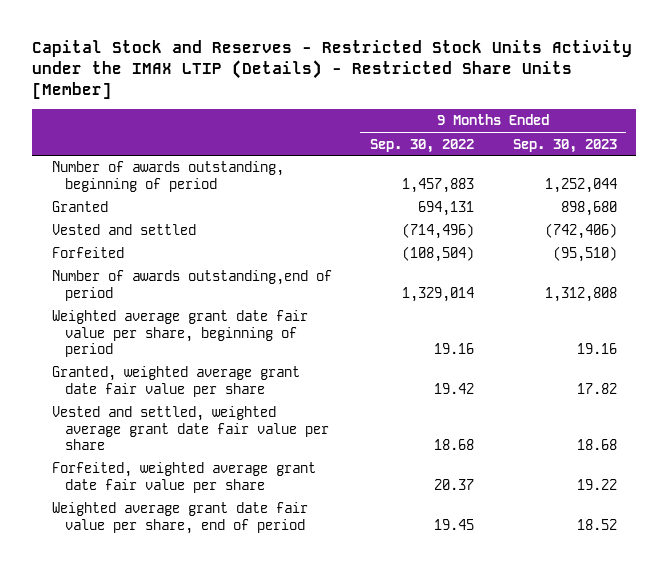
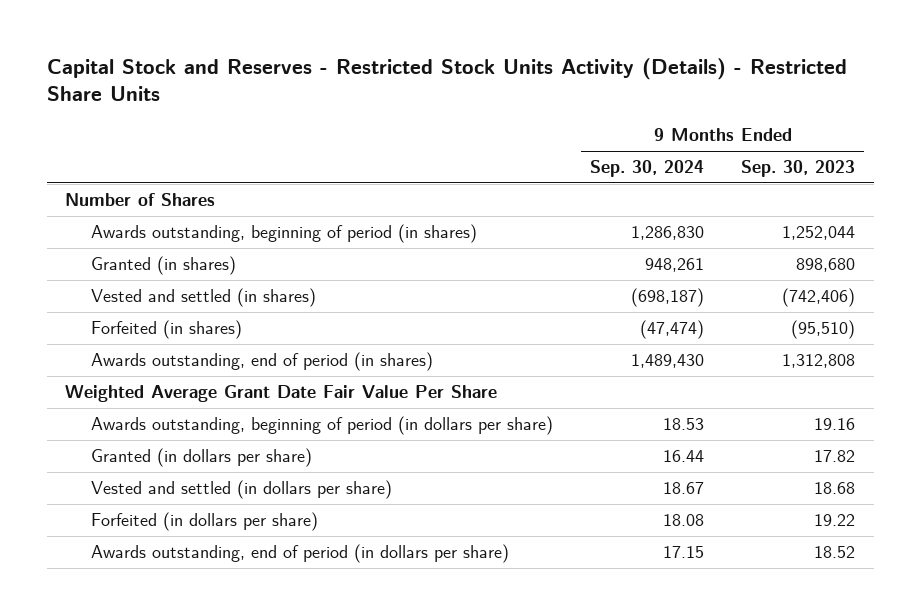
[32,40,633,100] Capital Stock and Reserves - Restricted Stock Units Activity under the IMAX LTIP (Details) - Restricted Share Units [Member] -> [46,58,847,102] Capital Stock and Reserves - Restricted Stock Units Activity (Details) - Restricted Share Units
[370,138,475,153] Sep. 30, 2022 -> none
none -> [590,160,705,178] Sep. 30, 2024
none -> [65,193,216,207] Number of Shares
[51,161,284,192] Number of awards outstanding, beginning of period -> [90,224,477,244] Awards outstanding, beginning of period (in shares)
[51,201,108,213] Granted -> [90,256,236,276] Granted (in shares)
[51,224,196,236] Vested and settled -> [90,288,316,308] Vested and settled (in shares)
[51,247,124,259] Forfeited -> [90,320,242,340] Forfeited (in shares)
[51,270,332,301] Number of awards outstanding,end of period -> [90,352,433,372] Awards outstanding, end of period (in shares)
none -> [65,385,498,403] Weighted Average Grant Date Fair Value Per Share
[51,310,308,358] Weighted average grant date fair value per share, beginning of period -> [90,416,553,436] Awards outstanding, beginning of period (in dollars per share)
[51,366,300,397] Granted, weighted average grant date fair value per share -> [90,448,312,468] Granted (in dollars per share)
[51,406,330,451] Vested and settled, weighted average grant date fair value per share -> [90,480,392,500] Vested and settled (in dollars per share)
[51,462,316,493] Forfeited, weighted average grant date fair value per share -> [90,512,318,532] Forfeited (in dollars per share)
[51,502,308,534] Weighted average grant date fair value per share, end of period -> [90,544,509,564] Awards outstanding, end of period (in dollars per share)

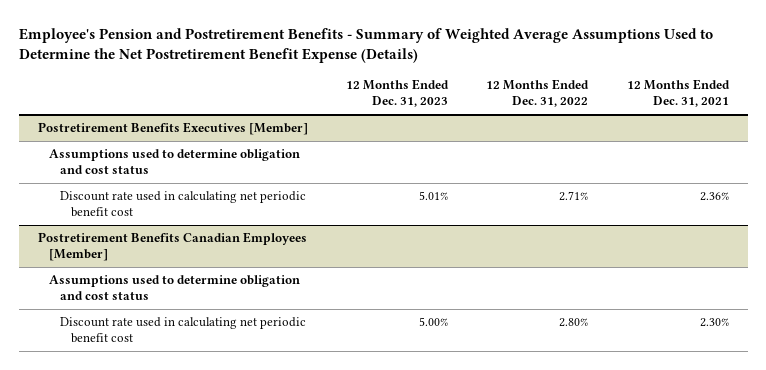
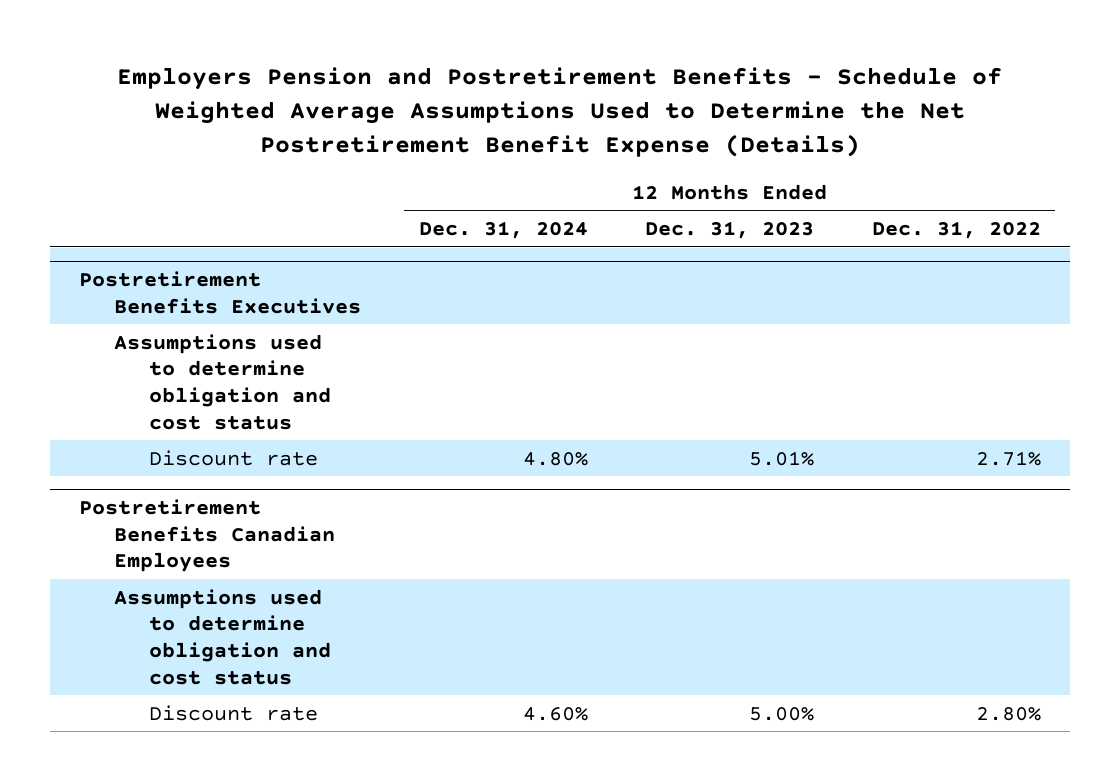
[18,27,713,64] Employee's Pension and Postretirement Benefits - Summary of Weighted Average Assumptions Used to Determine the Net Postretirement Benefit Expense (Details) -> [116,67,1002,158] Employers Pension and Postretirement Benefits - Schedule of Weighted Average Assumptions Used to Determine the Net Postretirement Benefit Expense (Details)
[626,79,730,108] 12 Months Ended Dec. 31, 2021 -> none
none -> [418,221,588,240] Dec. 31, 2024
[37,122,308,136] Postretirement Benefits Executives [Member] -> [78,270,361,314] Postretirement Benefits Executives
[60,191,307,218] Discount rate used in calculating net periodic benefit cost -> [149,449,319,466] Discount rate
[37,232,307,262] Postretirement Benefits Canadian Employees [Member] -> [78,498,335,573] Postretirement Benefits Canadian Employees
[60,317,307,344] Discount rate used in calculating net periodic benefit cost -> [149,704,319,721] Discount rate

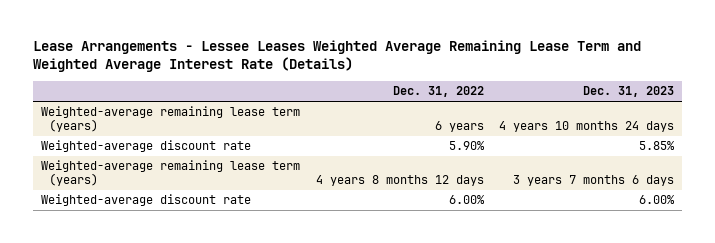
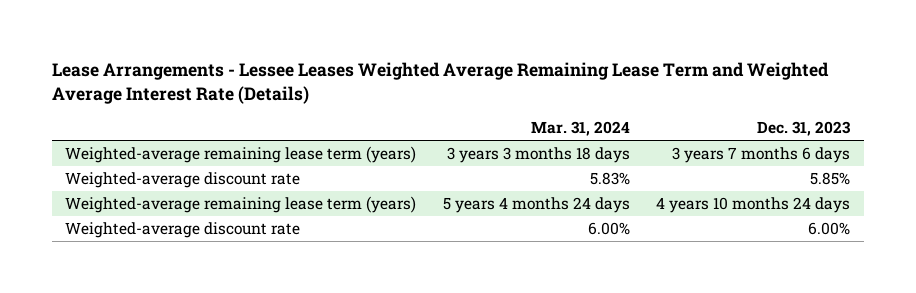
[392,86,484,98] Dec. 31, 2022 -> none
none -> [530,120,630,136] Mar. 31, 2024
[40,140,251,153] Weighted-average discount rate -> [65,172,301,189] Weighted-average discount rate
[40,106,300,132] Weighted-average remaining lease term (years) -> [65,196,417,214] Weighted-average remaining lease term (years)

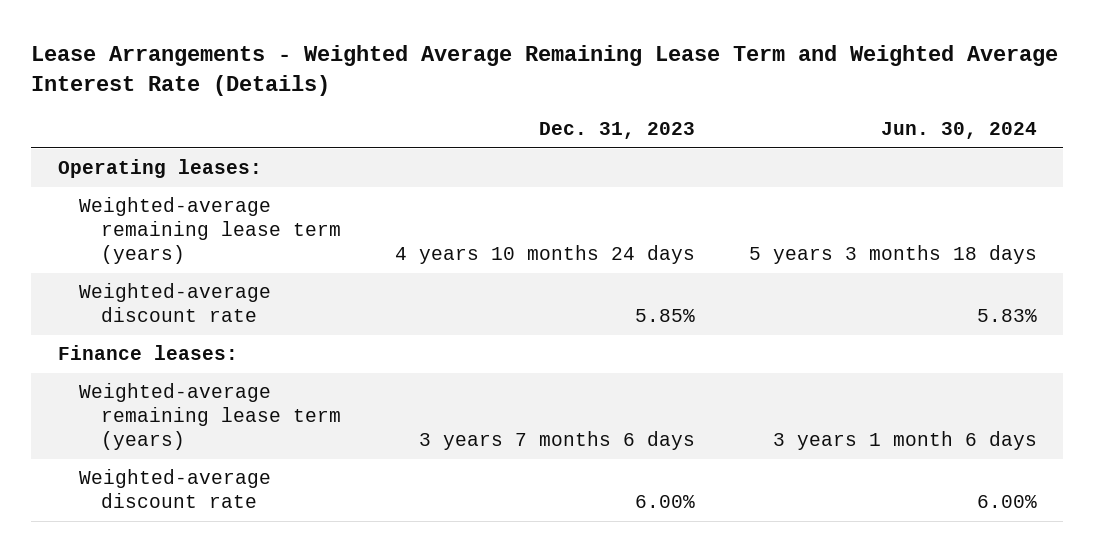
[52,61,830,104] Lease Arrangements - Lessee Leases Weighted Average Remaining Lease Term and Weighted Average Interest Rate (Details) -> [30,44,1058,96] Lease Arrangements - Weighted Average Remaining Lease Term and Weighted Average Interest Rate (Details)
[530,120,630,136] Mar. 31, 2024 -> none
none -> [880,122,1037,140] Jun. 30, 2024
none -> [57,159,262,179] Operating leases:
[65,172,301,189] Weighted-average discount rate -> [79,283,272,323] Weighted-average discount rate
none -> [57,345,238,361] Finance leases:
[65,146,417,164] Weighted-average remaining lease term (years) -> [79,383,342,451] Weighted-average remaining lease term (years)

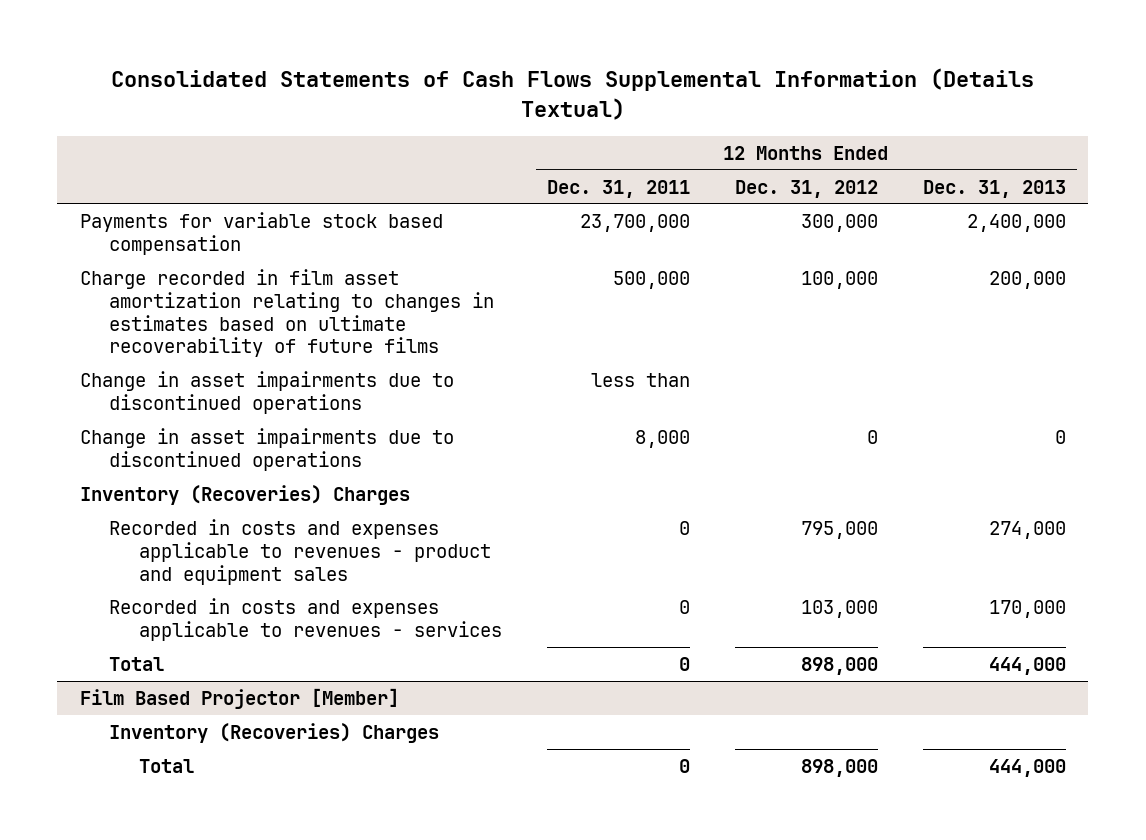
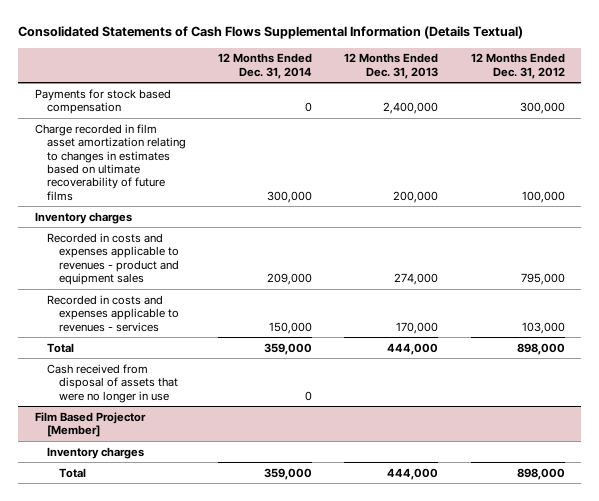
[546,179,690,198] Dec. 31, 2011 -> none
none -> [218,53,313,79] 12 Months Ended Dec. 31, 2014
[79,211,443,255] Payments for variable stock based compensation -> [34,88,171,115] Payments for stock based compensation
[79,370,454,414] Change in asset impairments due to discontinued operations -> none
[79,427,454,471] Change in asset impairments due to discontinued operations -> none
[79,484,410,505] Inventory (Recoveries) Charges -> [34,211,132,224] Inventory charges
none -> [46,363,178,403] Cash received from disposal of assets that were no longer in use
[109,722,440,743] Inventory (Recoveries) Charges -> [46,446,144,459] Inventory charges

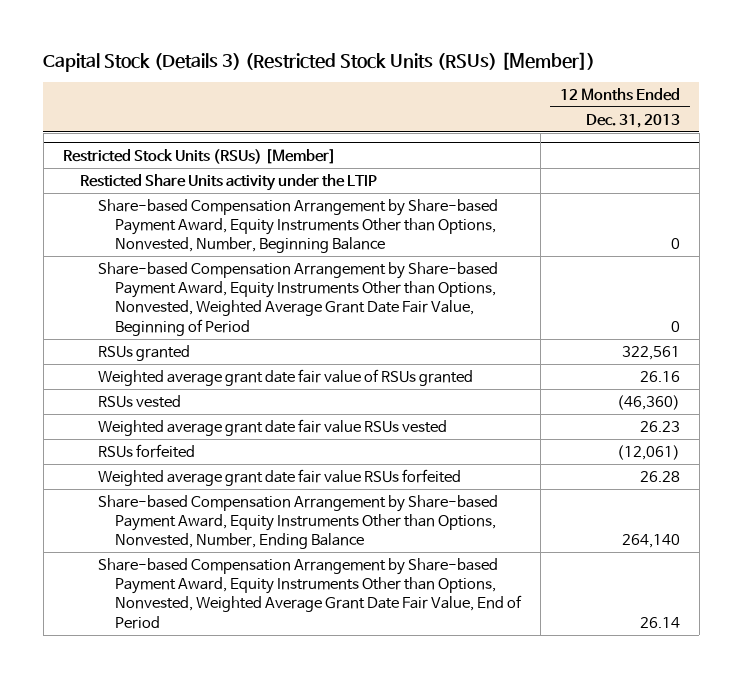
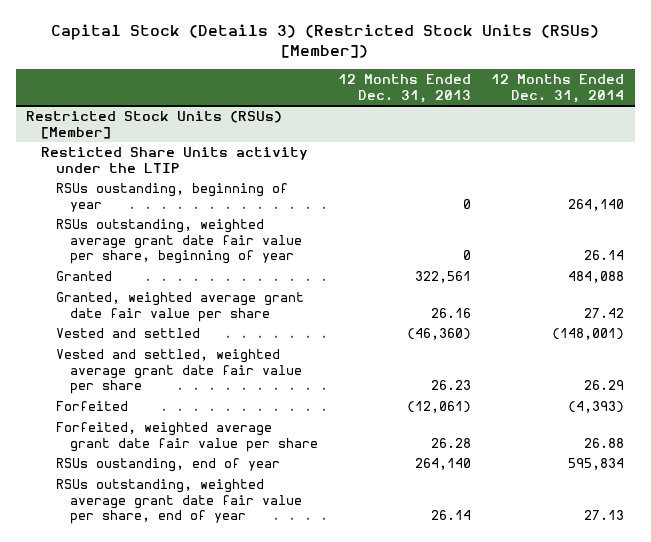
none -> [491,73,625,103] 12 Months Ended Dec. 31, 2014
[97,198,498,254] Share-based Compensation Arrangement by Share-based Payment Award, Equity Instruments Other than Options, Nonvested, Number, Beginning Balance -> [55,183,288,212] RSUs oustanding, beginning of year
[97,261,498,336] Share-based Compensation Arrangement by Share-based Payment Award, Equity Instruments Other than Options, Nonvested, Weighted Average Grant Date Fair Value, Beginning of Period -> [55,219,303,265] RSUs outstanding, weighted average grant date fair value per share, beginning of year
[97,344,190,361] RSUs granted -> [55,271,112,282] Granted
[97,368,473,386] Weighted average grant date fair value of RSUs granted -> [55,292,304,322] Granted, weighted average grant date fair value per share
[97,394,181,408] RSUs vested -> [55,328,200,339] Vested and settled
[97,418,447,436] Weighted average grant date fair value RSUs vested -> [55,349,303,395] Vested and settled, weighted average grant date fair value per share
[97,443,195,458] RSUs forfeited -> [55,401,128,412] Forfeited
[97,468,461,486] Weighted average grant date fair value RSUs forfeited -> [55,422,319,452] Forfeited, weighted average grant date fair value per share
[97,494,498,550] Share-based Compensation Arrangement by Share-based Payment Award, Equity Instruments Other than Options, Nonvested, Number, Ending Balance -> [55,458,280,473] RSUs oustanding, end of year
[97,557,523,629] Share-based Compensation Arrangement by Share-based Payment Award, Equity Instruments Other than Options, Nonvested, Weighted Average Grant Date Fair Value, End of Period -> [55,479,303,525] RSUs outstanding, weighted average grant date fair value per share, end of year

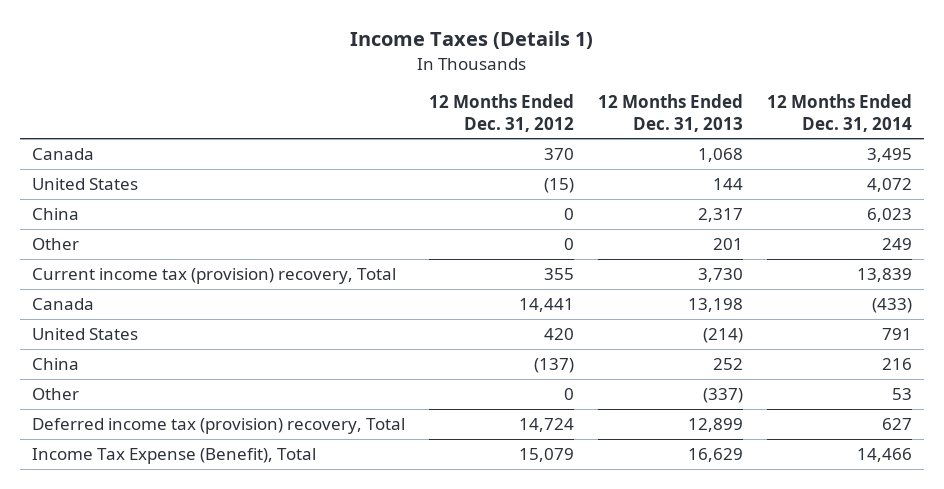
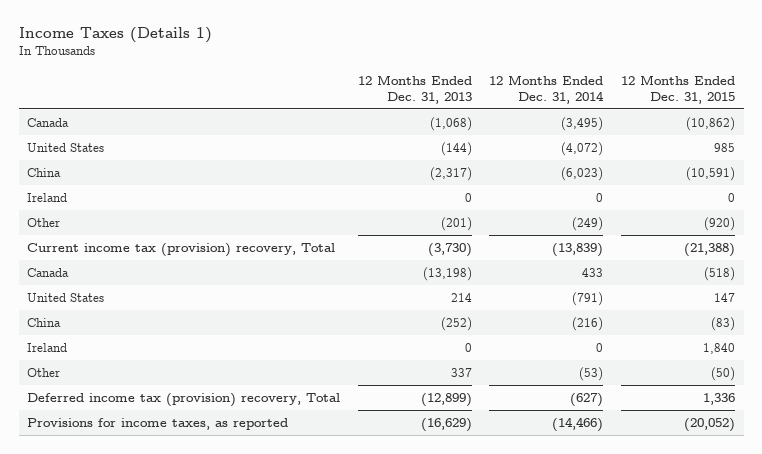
[428,93,574,132] 12 Months Ended Dec. 31, 2012 -> none
none -> [620,74,735,104] 12 Months Ended Dec. 31, 2015
[31,447,316,464] Income Tax Expense (Benefit), Total -> none
[697,147,743,162] 1,068 -> [429,116,472,131] (1,068)
[866,147,912,162] 3,495 -> [561,116,604,131] (3,495)
[712,177,743,190] 144 -> [440,141,472,156] (144)
[866,177,912,192] 4,072 -> [561,141,604,156] (4,072)
[697,207,743,222] 2,317 -> [429,166,472,181] (2,317)
[866,207,912,222] 6,023 -> [561,166,604,181] (6,023)
none -> [27,192,68,202] Ireland
[712,237,743,250] 201 -> [440,216,472,231] (201)
[881,237,912,250] 249 -> [572,216,604,231] (249)
[697,267,743,282] 3,730 -> [427,242,472,257] (3,730)
[856,267,912,282] 13,839 -> [552,242,604,257] (13,839)
[687,297,743,312] 13,198 -> [422,266,472,281] (13,198)
[871,297,912,313] (433) -> [582,267,604,277] 433
[702,327,743,343] (214) -> [450,292,472,302] 214
[881,327,912,340] 791 -> [572,291,604,306] (791)
[712,357,743,370] 252 -> [440,316,472,331] (252)
[881,357,912,370] 216 -> [572,316,604,331] (216)
none -> [27,342,68,352] Ireland
[702,387,743,403] (337) -> [450,367,472,377] 337
[891,387,912,400] 53 -> [579,366,604,381] (53)
[687,417,743,432] 12,899 -> [420,392,472,407] (12,899)
[881,417,912,430] 627 -> [570,392,604,407] (627)
none -> [27,417,289,430] Provisions for income taxes, as reported

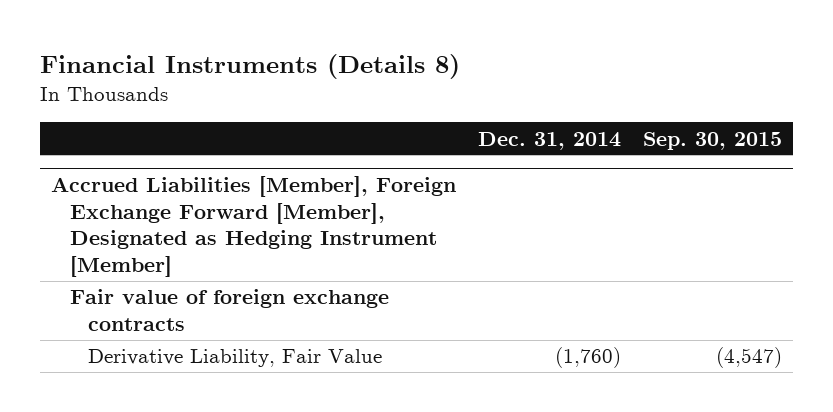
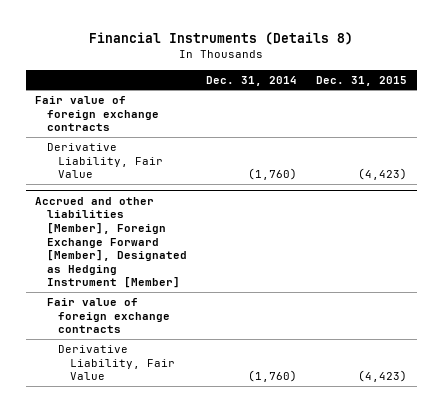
[643,131,783,150] Sep. 30, 2015 -> none
none -> [316,75,408,86] Dec. 31, 2015
[50,175,456,278] Accrued Liabilities [Member], Foreign Exchange Forward [Member], Designated as Hedging Instrument [Member] -> none
none -> [35,196,187,289] Accrued and other liabilities [Member], Foreign Exchange Forward [Member], Designated as Hedging Instrument [Member]
none -> [46,297,171,334] Fair value of foreign exchange contracts
none -> [58,344,175,381] Derivative Liability, Fair Value

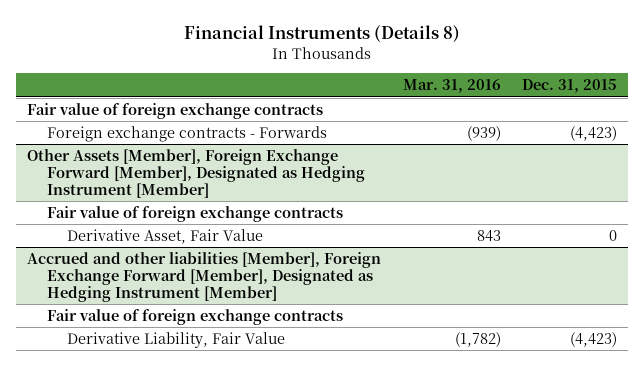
[206,75,298,86] Dec. 31, 2014 -> none
none -> [402,79,501,94] Mar. 31, 2016
[46,142,164,179] Derivative Liability, Fair Value -> [46,126,327,143] Foreign exchange contracts - Forwards
none -> [27,149,365,198] Other Assets [Member], Foreign Exchange Forward [Member], Designated as Hedging Instrument [Member]
none -> [46,206,343,223] Fair value of foreign exchange contracts
none -> [66,229,263,245] Derivative Asset, Fair Value

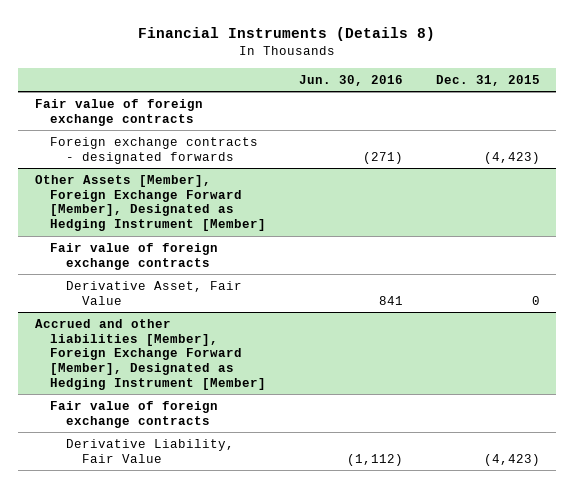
[402,79,501,94] Mar. 31, 2016 -> none
none -> [299,74,404,86] Jun. 30, 2016
[46,126,327,143] Foreign exchange contracts - Forwards -> [50,136,259,164] Foreign exchange contracts - designated forwards

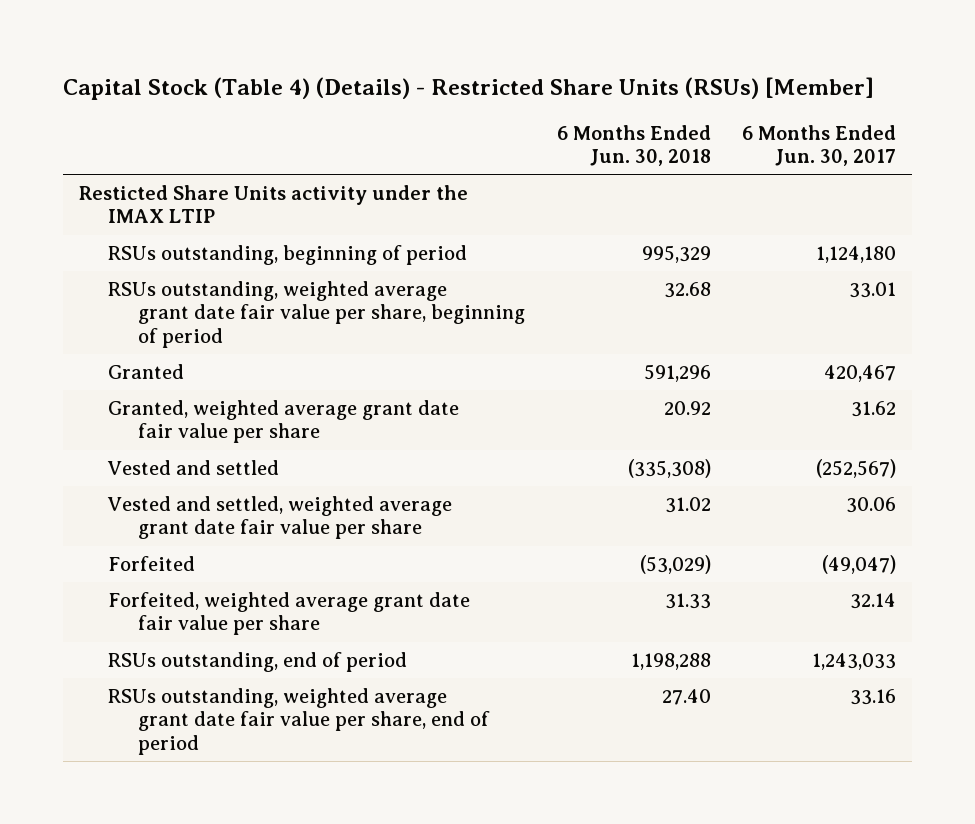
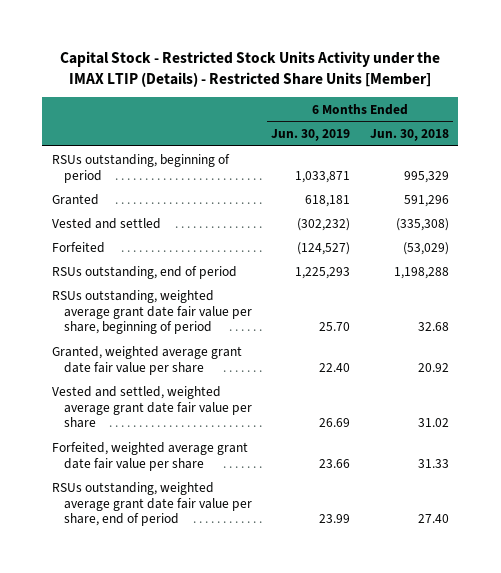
[63,76,875,100] Capital Stock (Table 4) (Details) - Restricted Share Units (RSUs) [Member] -> [60,51,441,87] Capital Stock - Restricted Stock Units Activity under the IMAX LTIP (Details) - Restricted Share Units [Member]
[741,124,896,167] 6 Months Ended Jun. 30, 2017 -> none
none -> [271,128,351,141] Jun. 30, 2019
[78,185,468,224] Resticted Share Units activity under the IMAX LTIP -> none
[108,281,526,348] RSUs outstanding, weighted average grant date fair value per share, beginning of period -> [52,289,253,335] RSUs outstanding, weighted average grant date fair value per share, beginning of period
[108,400,460,444] Granted, weighted average grant date fair value per share -> [52,345,243,375] Granted, weighted average grant date fair value per share
[107,496,453,540] Vested and settled, weighted average grant date fair value per share -> [52,385,253,429] Vested and settled, weighted average grant date fair value per share
[108,592,471,636] Forfeited, weighted average grant date fair value per share -> [52,441,249,471] Forfeited, weighted average grant date fair value per share

